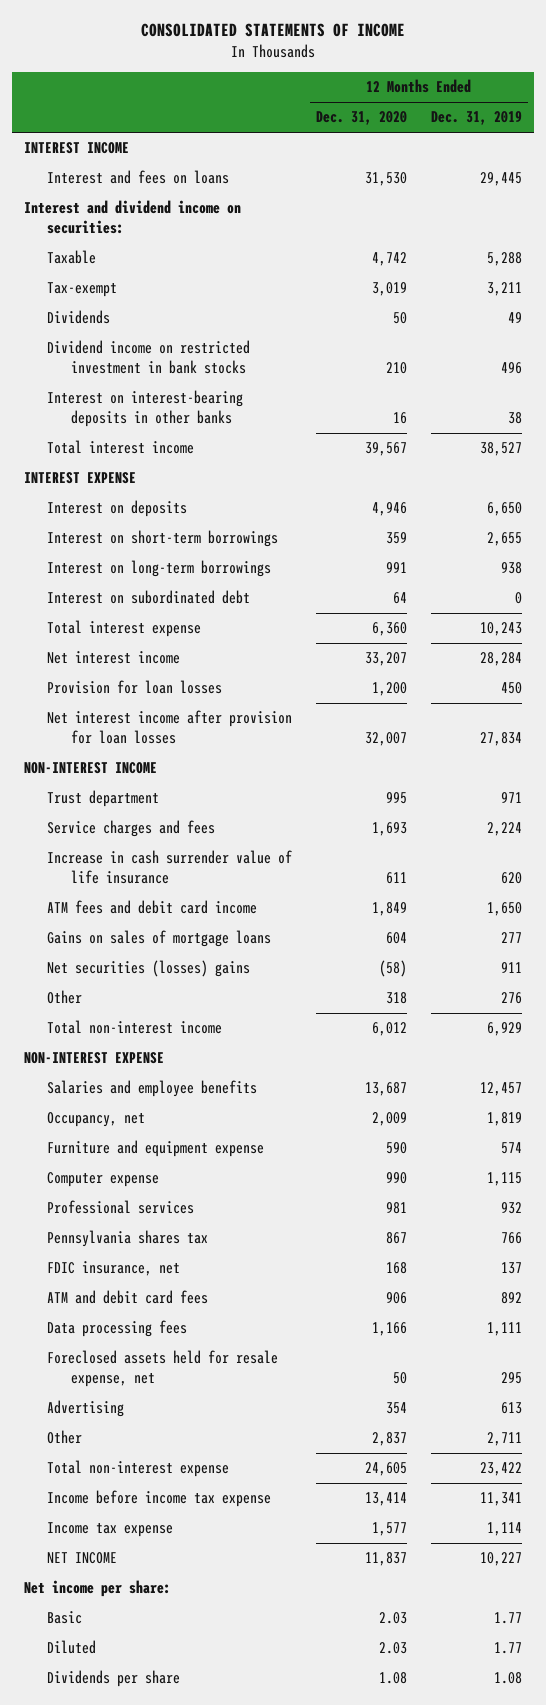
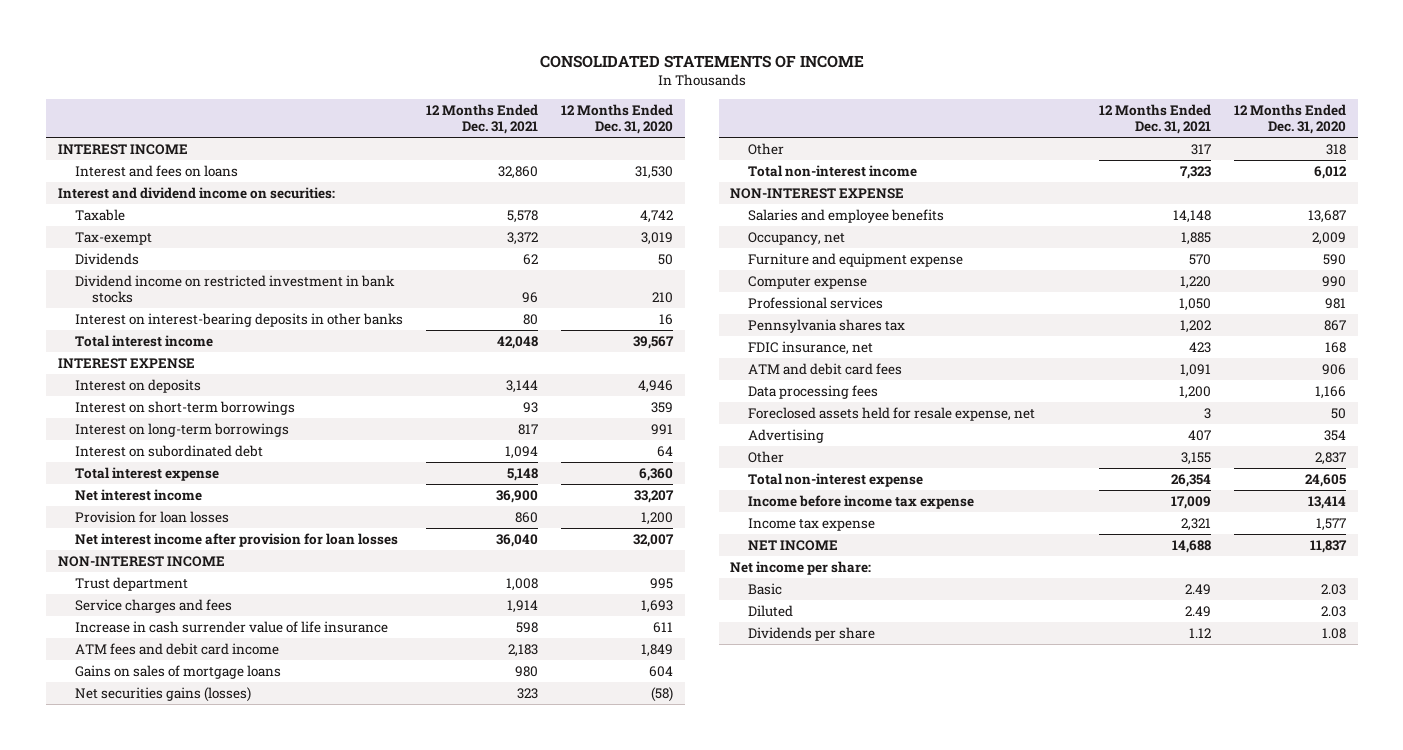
[430,111,522,126] Dec. 31, 2019 -> none
none -> [426,103,539,134] 12 Months Ended Dec. 31, 2021
[47,960,251,978] Net securities (losses) gains -> [74,686,251,702] Net securities gains (losses)

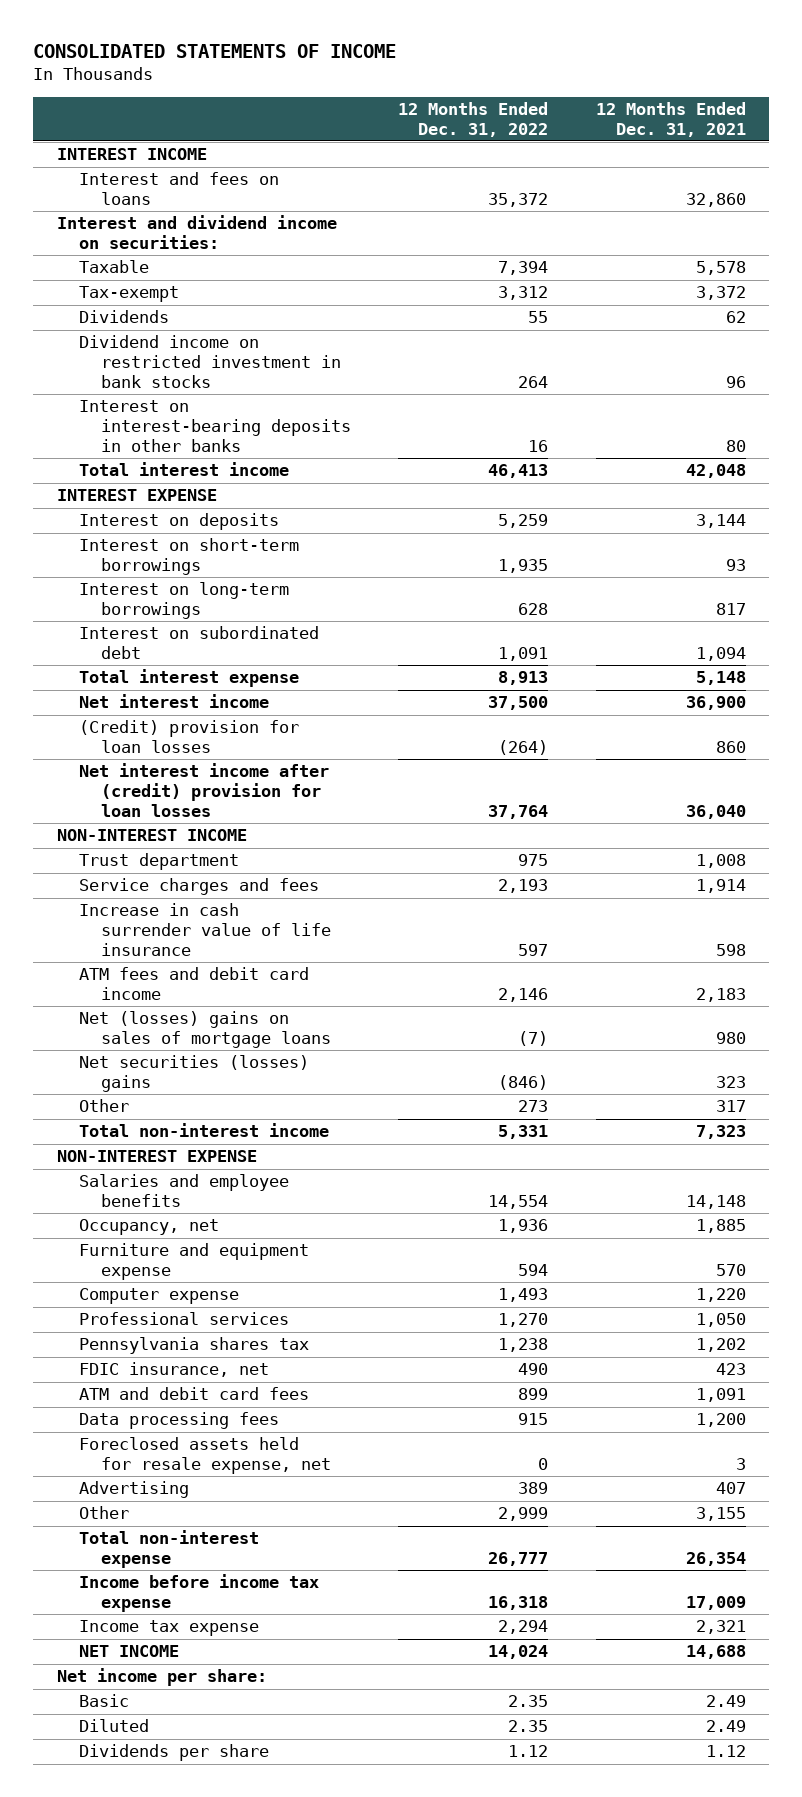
[561,103,674,134] 12 Months Ended Dec. 31, 2020 -> none
none -> [398,101,549,137] 12 Months Ended Dec. 31, 2022
[74,510,229,523] Provision for loan losses -> [78,720,299,753] (Credit) provision for loan losses
[74,532,398,547] Net interest income after provision for loan losses -> [78,763,329,817] Net interest income after (credit) provision for loan losses
[74,664,281,679] Gains on sales of mortgage loans -> [78,1011,331,1048] Net (losses) gains on sales of mortgage loans
[74,686,251,702] Net securities gains (losses) -> [78,1055,309,1092] Net securities (losses) gains

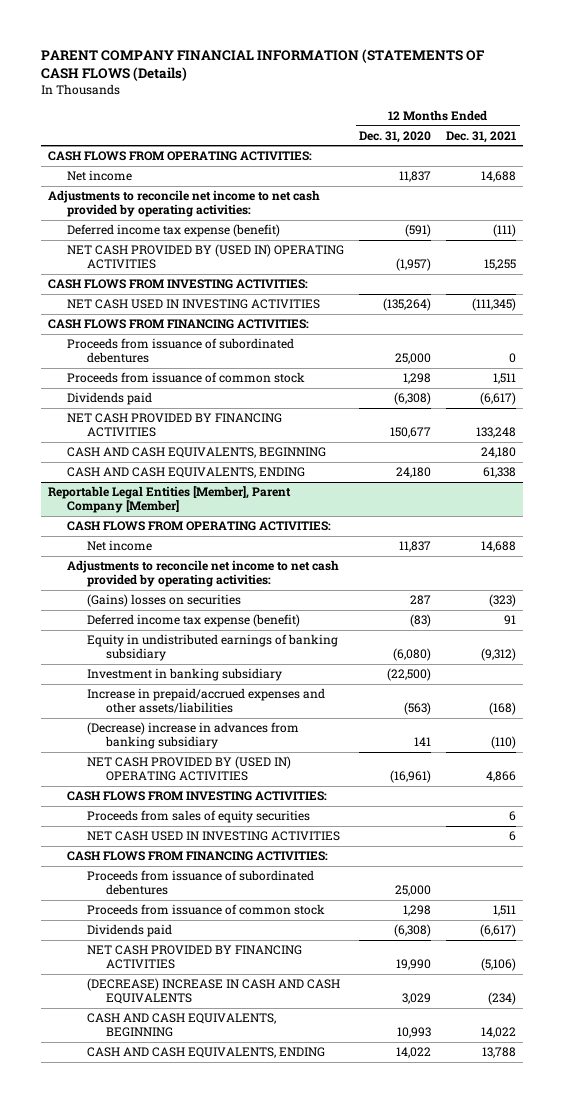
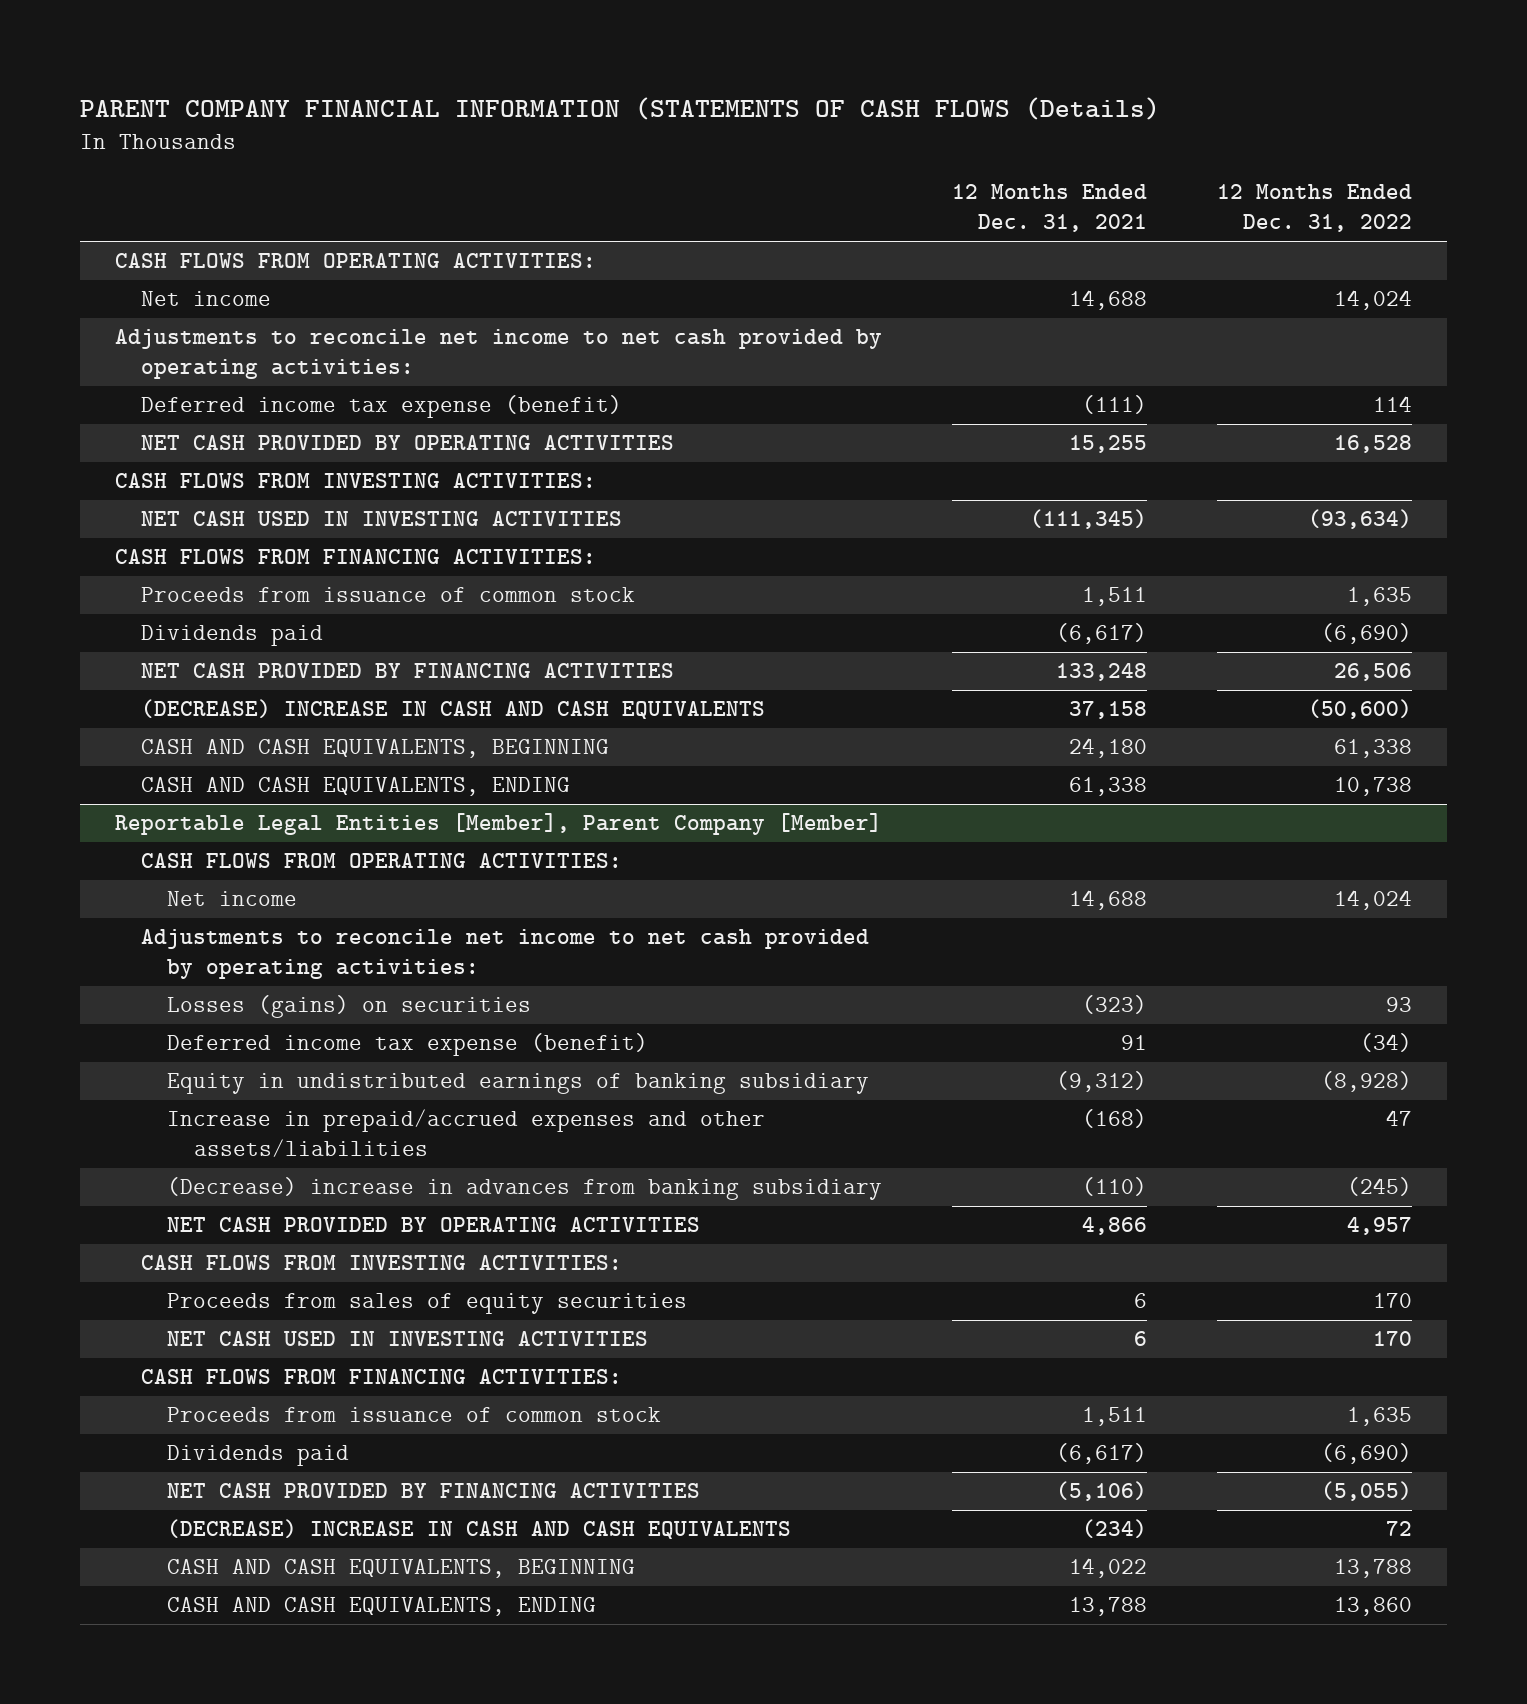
[359,130,432,143] Dec. 31, 2020 -> none
none -> [1217,184,1413,233] 12 Months Ended Dec. 31, 2022
[67,244,345,270] NET CASH PROVIDED BY (USED IN) OPERATING ACTIVITIES -> [141,435,675,451] NET CASH PROVIDED BY OPERATING ACTIVITIES
[67,338,295,364] Proceeds from issuance of subordinated debentures -> none
none -> [141,699,766,720] (DECREASE) INCREASE IN CASH AND CASH EQUIVALENTS
[86,594,241,608] (Gains) losses on securities -> [167,995,532,1019] Losses (gains) on securities
[86,668,282,682] Investment in banking subsidiary -> none
[86,756,291,782] NET CASH PROVIDED BY (USED IN) OPERATING ACTIVITIES -> [167,1217,701,1233] NET CASH PROVIDED BY OPERATING ACTIVITIES
[86,870,314,896] Proceeds from issuance of subordinated debentures -> none

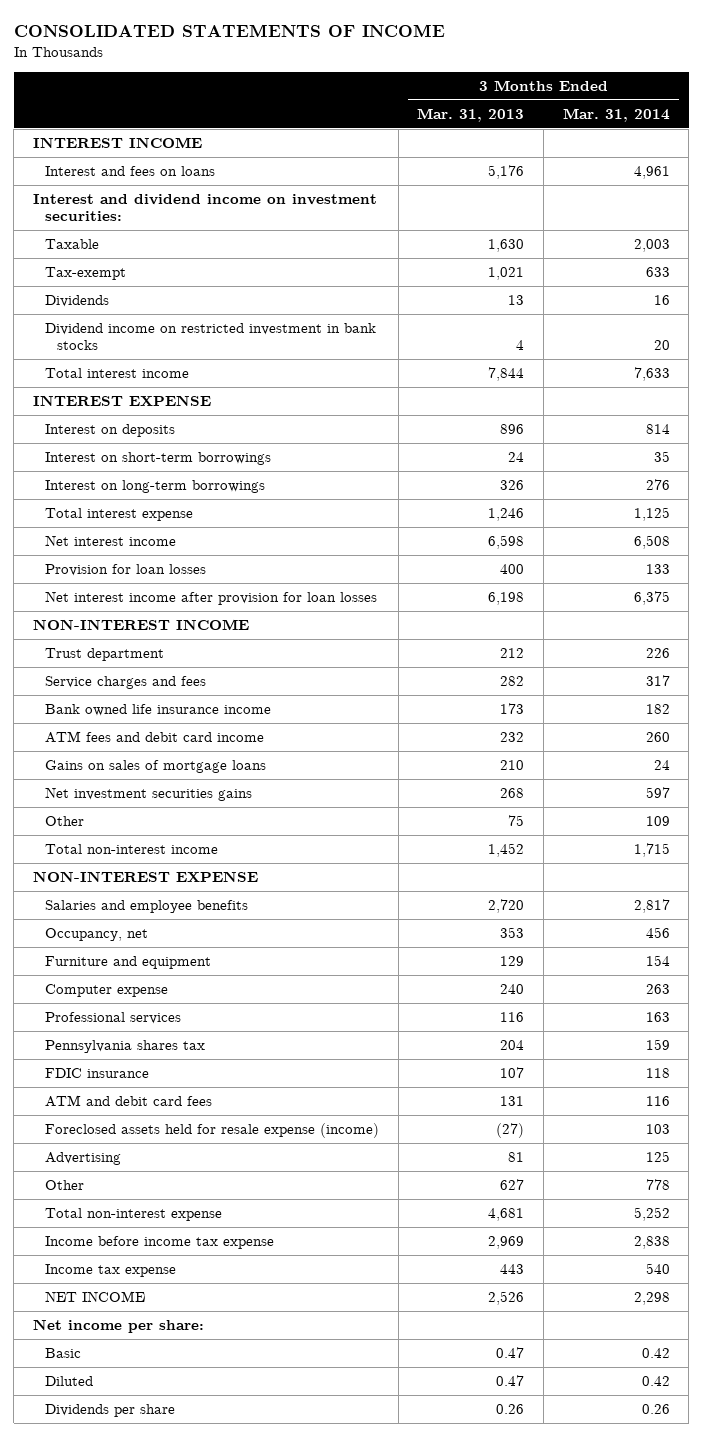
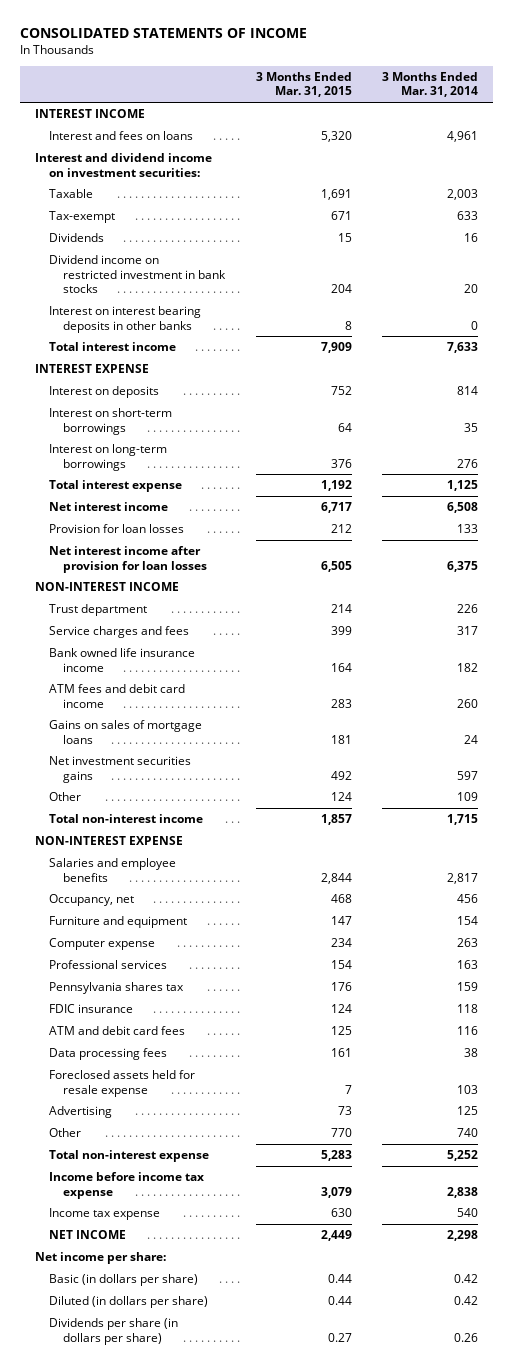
[417,108,525,123] Mar. 31, 2013 -> none
none -> [255,71,352,98] 3 Months Ended Mar. 31, 2015
none -> [49,305,202,333] Interest on interest bearing deposits in other banks
none -> [49,1047,168,1060] Data processing fees
[45,1123,380,1139] Foreclosed assets held for resale expense (income) -> [49,1069,196,1097] Foreclosed assets held for resale expense
[645,1179,670,1191] 778 -> [457,1127,479,1137] 740
[45,1348,82,1359] Basic -> [49,1273,199,1286] Basic (in dollars per share)
[45,1376,94,1387] Diluted -> [49,1295,209,1308] Diluted (in dollars per share)
[45,1404,176,1418] Dividends per share -> [49,1317,179,1345] Dividends per share (in dollars per share)

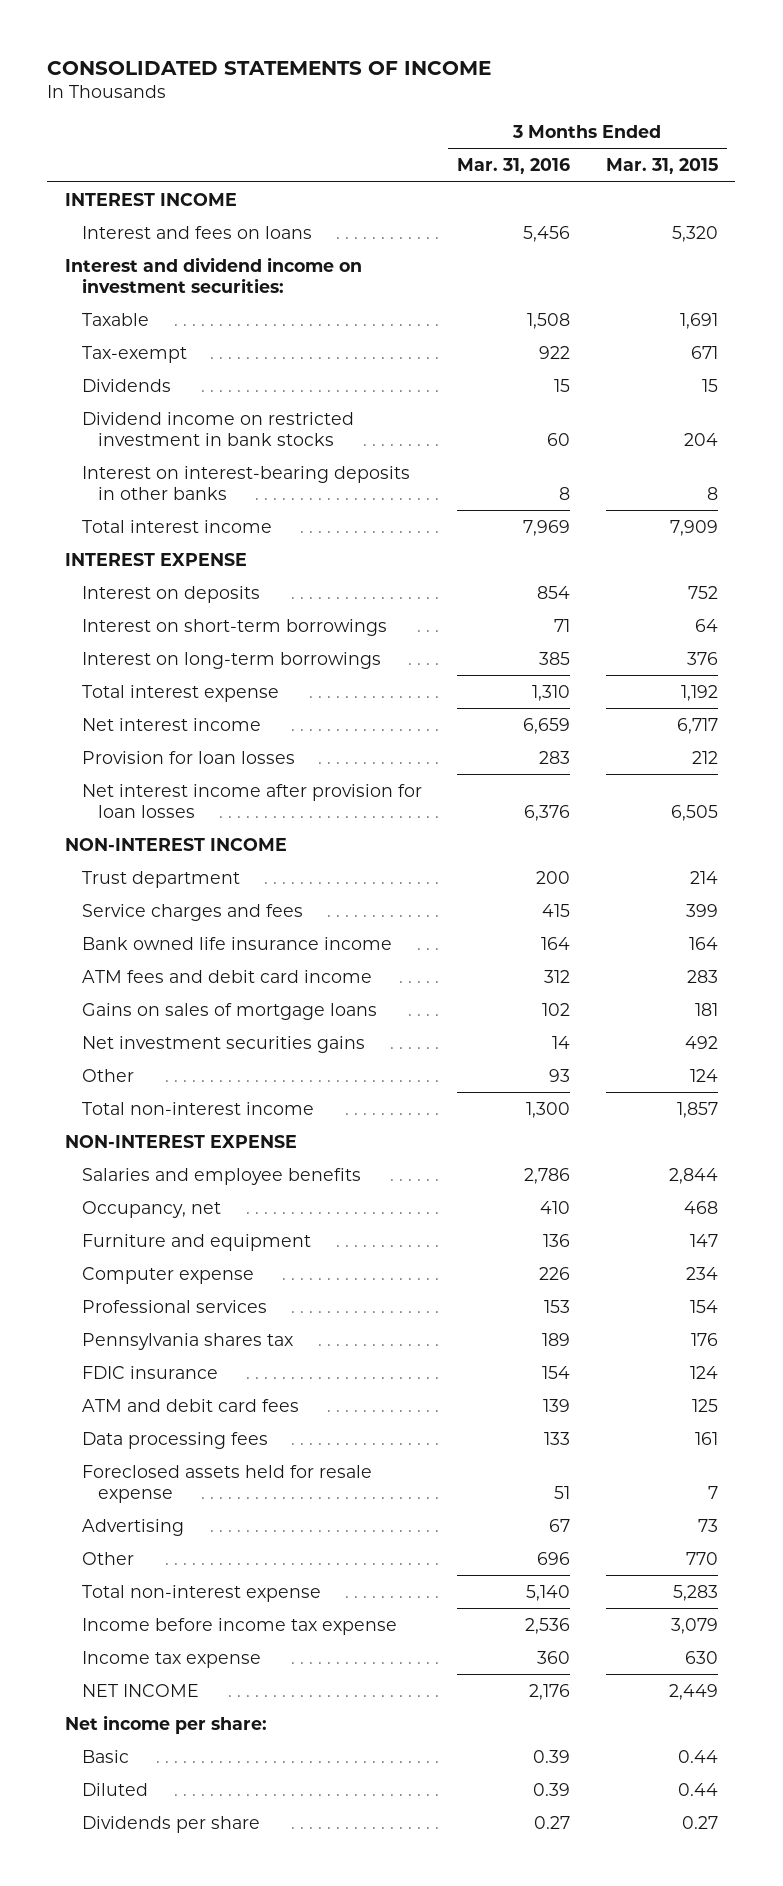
[382,71,479,98] 3 Months Ended Mar. 31, 2014 -> none
none -> [457,158,571,175] Mar. 31, 2016
[49,305,202,333] Interest on interest bearing deposits in other banks -> [81,465,410,500] Interest on interest-bearing deposits in other banks
[49,1273,199,1286] Basic (in dollars per share) -> [81,1749,129,1763] Basic
[49,1295,209,1308] Diluted (in dollars per share) -> [81,1782,148,1796] Diluted
[49,1317,179,1345] Dividends per share (in dollars per share) -> [81,1815,260,1833] Dividends per share

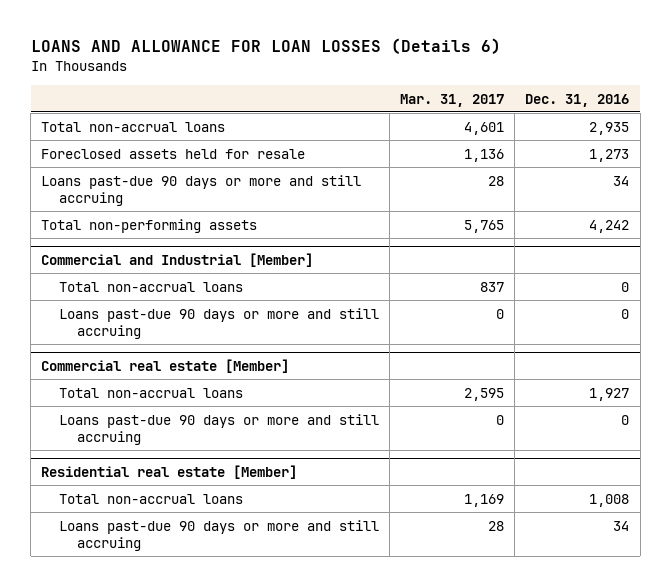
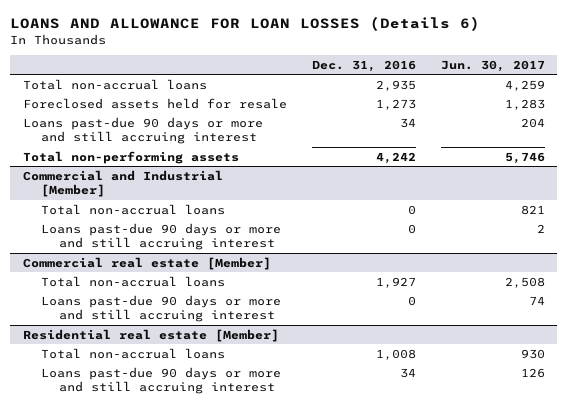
[400,93,505,107] Mar. 31, 2017 -> none
none -> [440,59,545,72] Jun. 30, 2017
[41,174,362,206] Loans past-due 90 days or more and still accruing -> [22,116,263,145] Loans past-due 90 days or more and still accruing interest
[58,307,379,339] Loans past-due 90 days or more and still accruing -> [40,222,281,251] Loans past-due 90 days or more and still accruing interest
[58,413,379,445] Loans past-due 90 days or more and still accruing -> [40,294,281,323] Loans past-due 90 days or more and still accruing interest
[58,519,379,551] Loans past-due 90 days or more and still accruing -> [40,366,281,395] Loans past-due 90 days or more and still accruing interest

